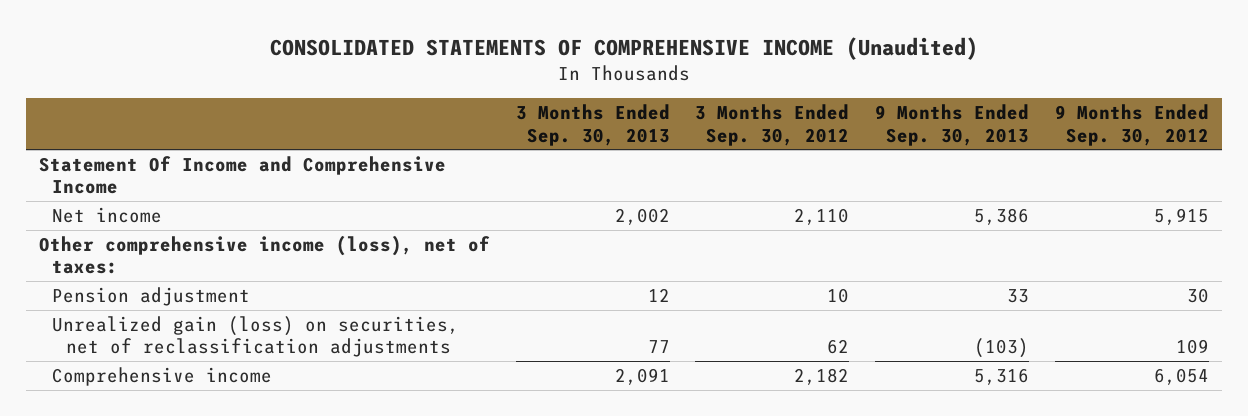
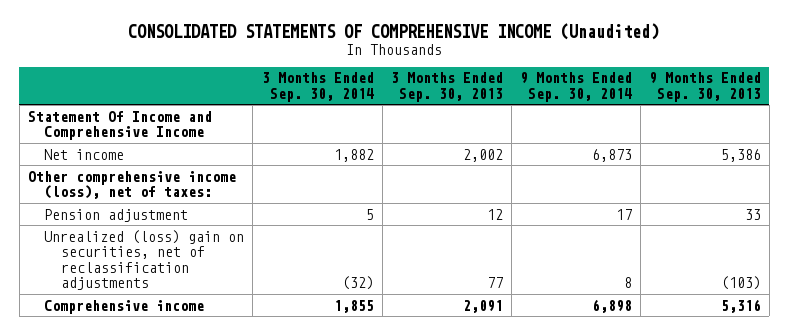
[695,103,850,146] 3 Months Ended Sep. 30, 2012 -> none
[1054,103,1209,146] 9 Months Ended Sep. 30, 2012 -> none
none -> [261,72,374,103] 3 Months Ended Sep. 30, 2014
none -> [519,72,632,103] 9 Months Ended Sep. 30, 2014
[52,315,460,358] Unrealized gain (loss) on securities, net of reclassification adjustments -> [44,229,245,291] Unrealized (loss) gain on securities, net of reclassification adjustments

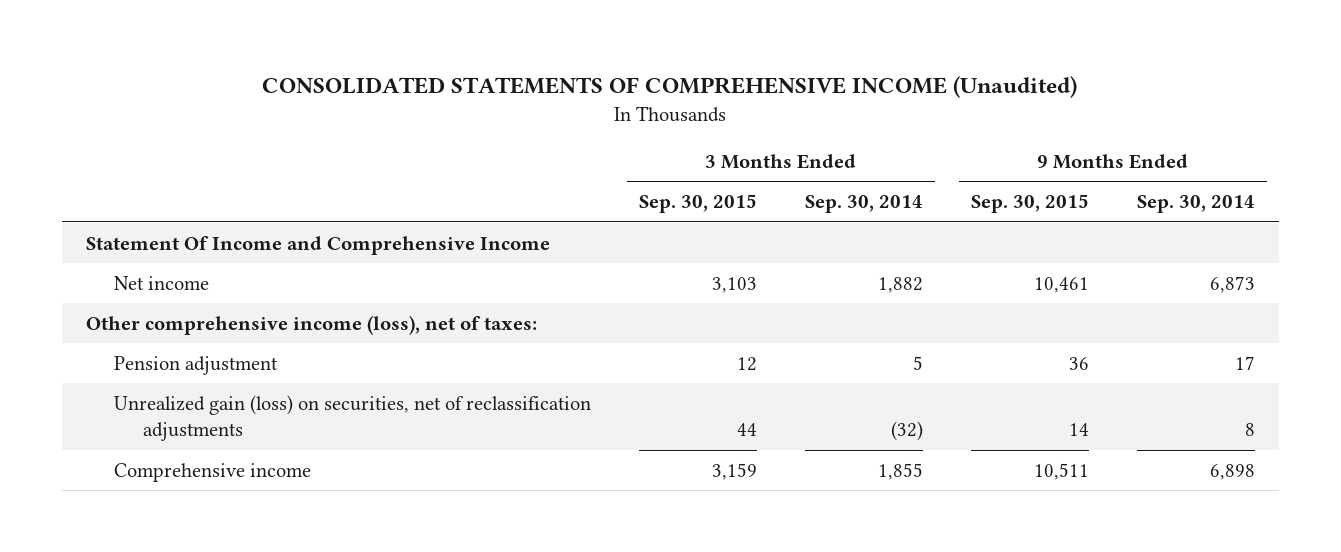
[390,72,503,103] 3 Months Ended Sep. 30, 2013 -> none
[648,72,761,103] 9 Months Ended Sep. 30, 2013 -> none
none -> [639,194,758,214] Sep. 30, 2015
none -> [970,194,1089,214] Sep. 30, 2015
[44,229,245,291] Unrealized (loss) gain on securities, net of reclassification adjustments -> [114,394,592,442] Unrealized gain (loss) on securities, net of reclassification adjustments

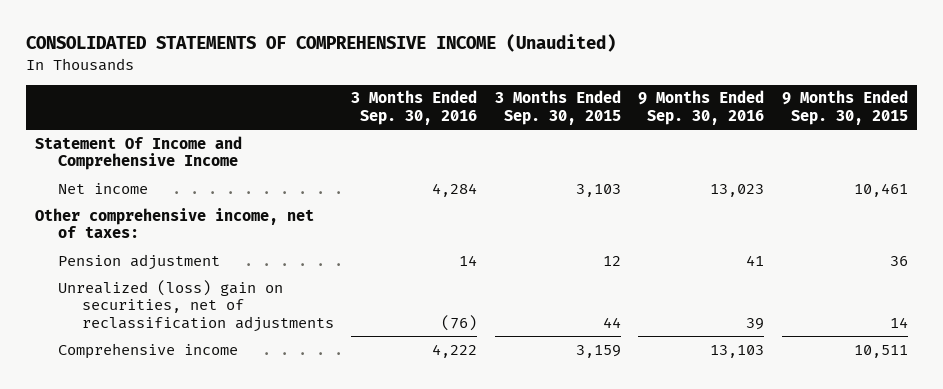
[805,195,924,214] Sep. 30, 2014 -> none
[1136,195,1255,214] Sep. 30, 2014 -> none
none -> [351,90,478,126] 3 Months Ended Sep. 30, 2016
none -> [638,90,765,126] 9 Months Ended Sep. 30, 2016
[85,314,537,335] Other comprehensive income (loss), net of taxes: -> [34,207,314,239] Other comprehensive income, net of taxes:
[114,394,592,442] Unrealized gain (loss) on securities, net of reclassification adjustments -> [58,279,334,333] Unrealized (loss) gain on securities, net of reclassification adjustments

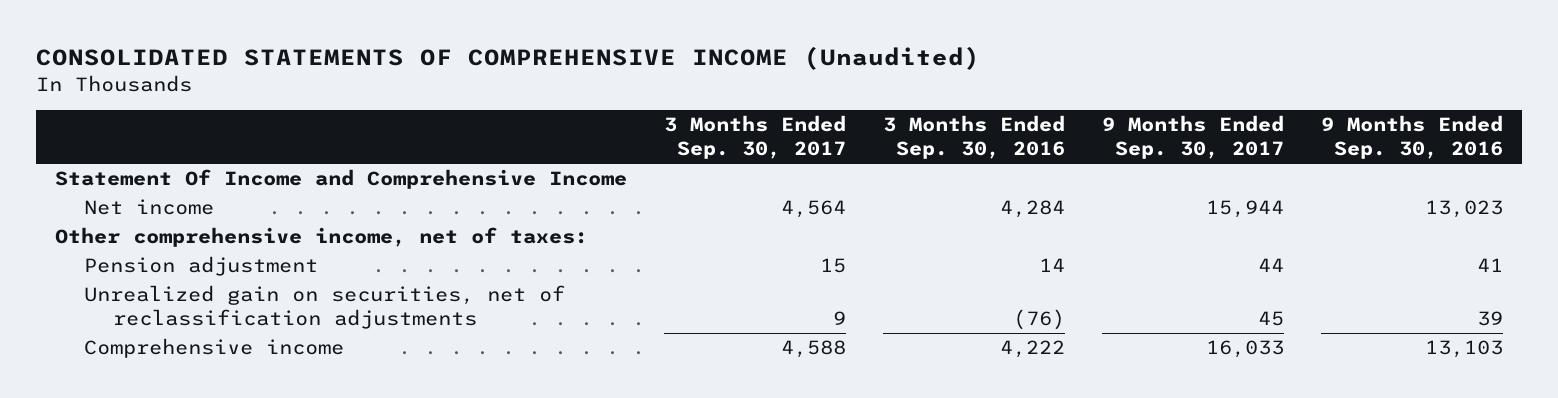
[494,90,621,126] 3 Months Ended Sep. 30, 2015 -> none
[781,90,908,126] 9 Months Ended Sep. 30, 2015 -> none
none -> [663,115,846,160] 3 Months Ended Sep. 30, 2017
none -> [1101,115,1284,160] 9 Months Ended Sep. 30, 2017
[58,279,334,333] Unrealized (loss) gain on securities, net of reclassification adjustments -> [83,285,565,330] Unrealized gain on securities, net of reclassification adjustments

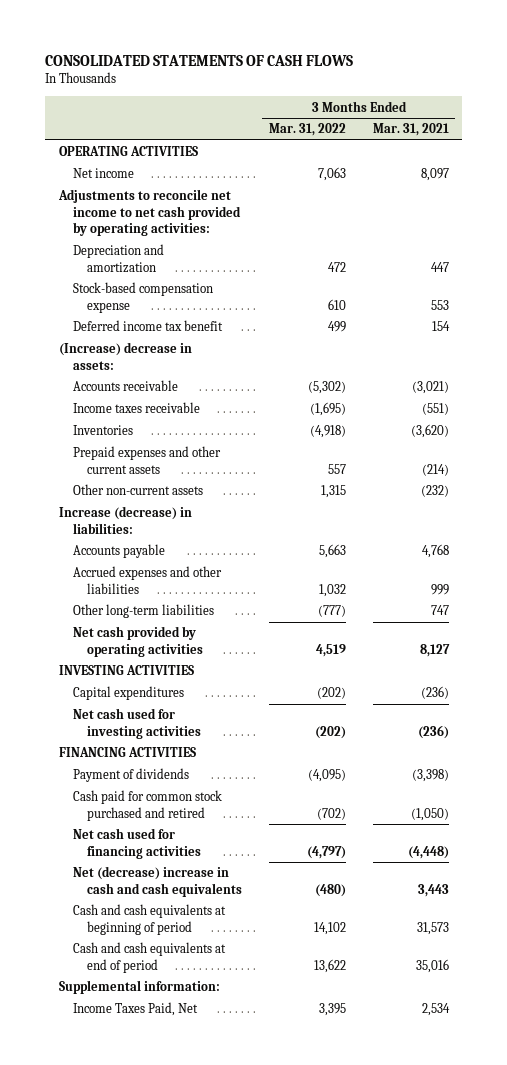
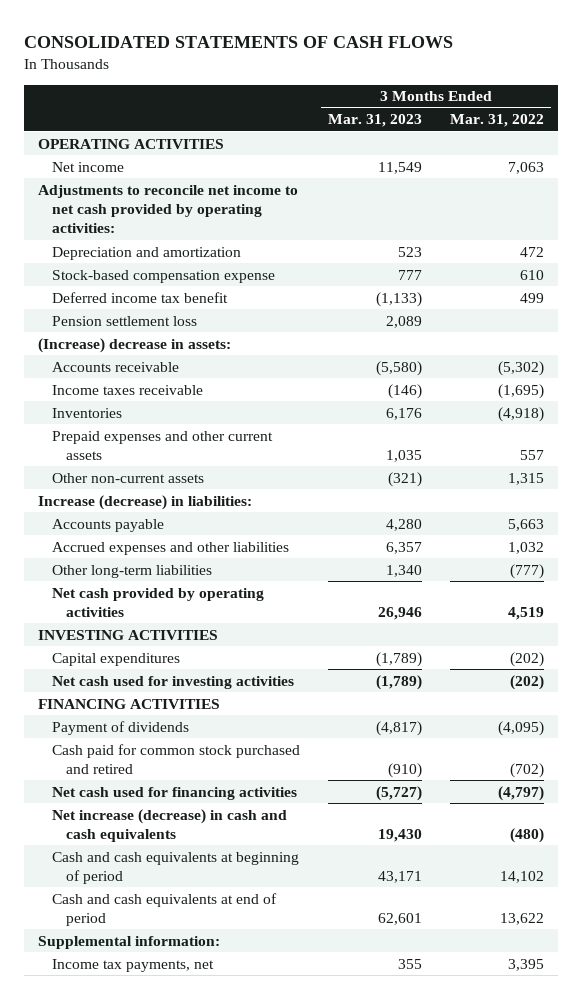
[372,123,449,137] Mar. 31, 2021 -> none
none -> [327,114,422,128] Mar. 31, 2023
none -> [52,315,198,326] Pension settlement loss
[72,866,243,897] Net (decrease) increase in cash and cash equivalents -> [52,808,288,842] Net increase (decrease) in cash and cash equivalents
[72,1002,198,1017] Income Taxes Paid, Net -> [52,958,215,972] Income tax payments, net

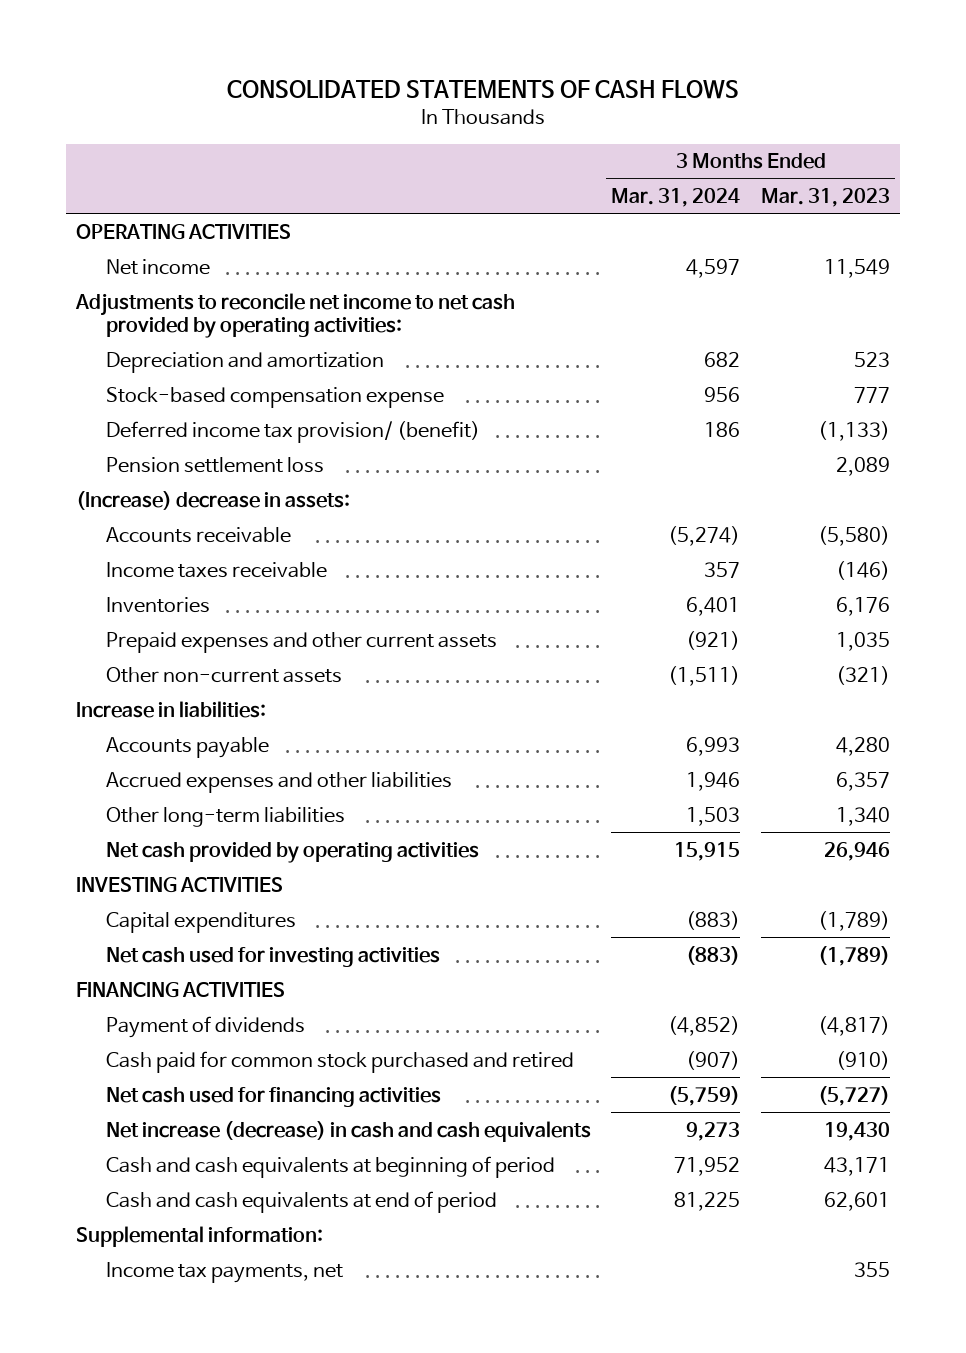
[449,114,544,128] Mar. 31, 2022 -> none
none -> [611,188,741,208] Mar. 31, 2024
[52,291,229,303] Deferred income tax benefit -> [105,420,480,443] Deferred income tax provision/ (benefit)
[38,494,253,510] Increase (decrease) in liabilities: -> [76,700,267,718] Increase in liabilities:

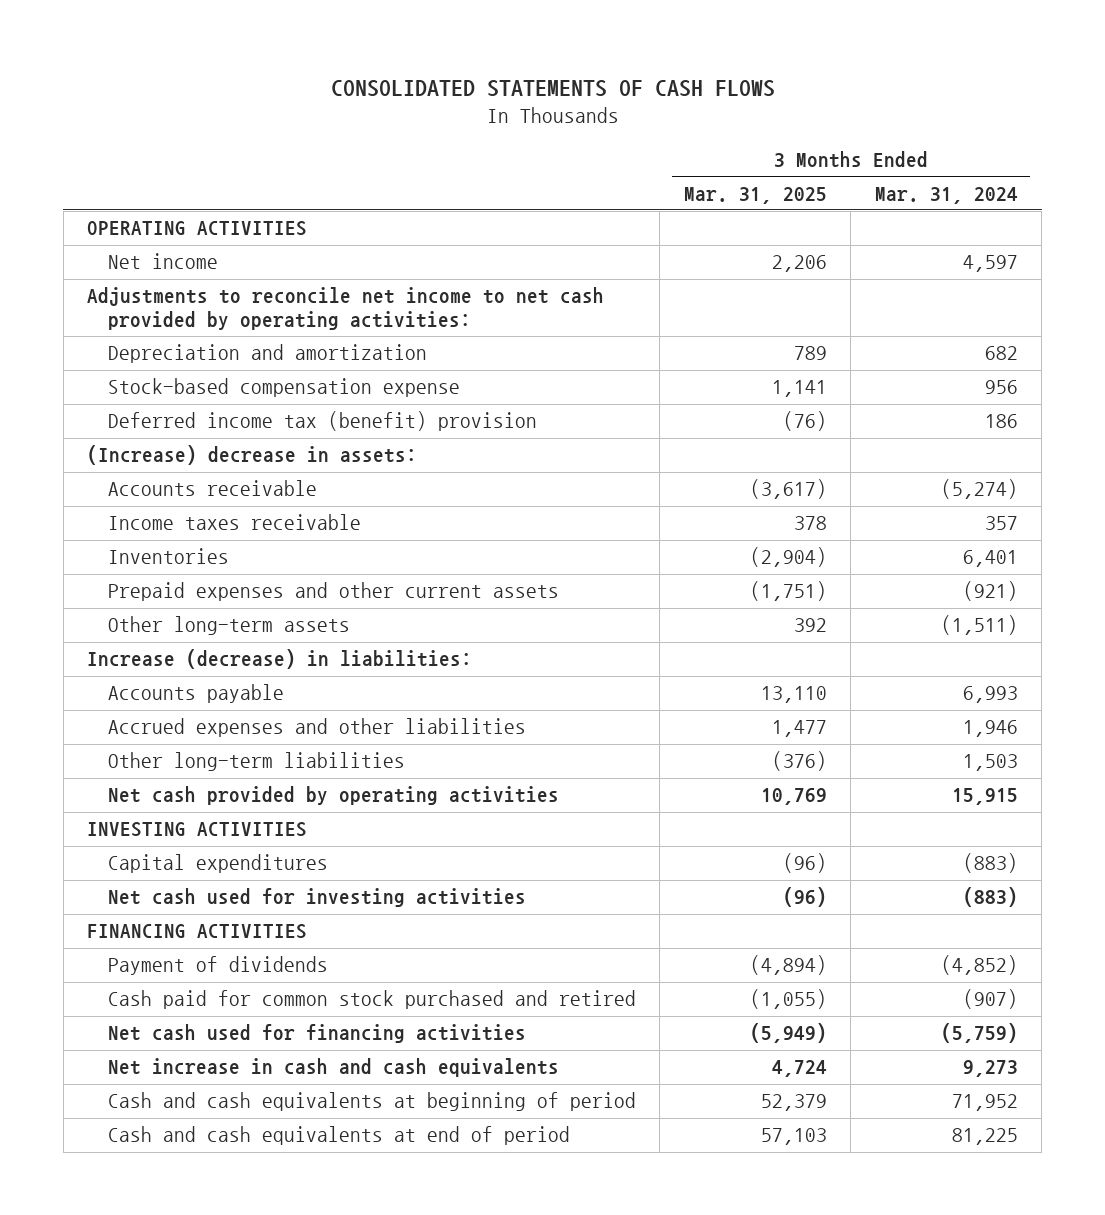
[761,188,891,208] Mar. 31, 2023 -> none
none -> [683,186,827,204] Mar. 31, 2025
[105,456,324,473] Pension settlement loss -> none
[105,420,480,443] Deferred income tax provision/ (benefit) -> [107,411,537,432] Deferred income tax (benefit) provision
[105,666,342,683] Other non-current assets -> [107,616,350,636] Other long-term assets
[76,700,267,718] Increase in liabilities: -> [87,649,473,670] Increase (decrease) in liabilities:
[105,1120,591,1142] Net increase (decrease) in cash and cash equivalents -> [107,1058,559,1078] Net increase in cash and cash equivalents
[76,1225,324,1247] Supplemental information: -> none
[105,1261,343,1283] Income tax payments, net -> none

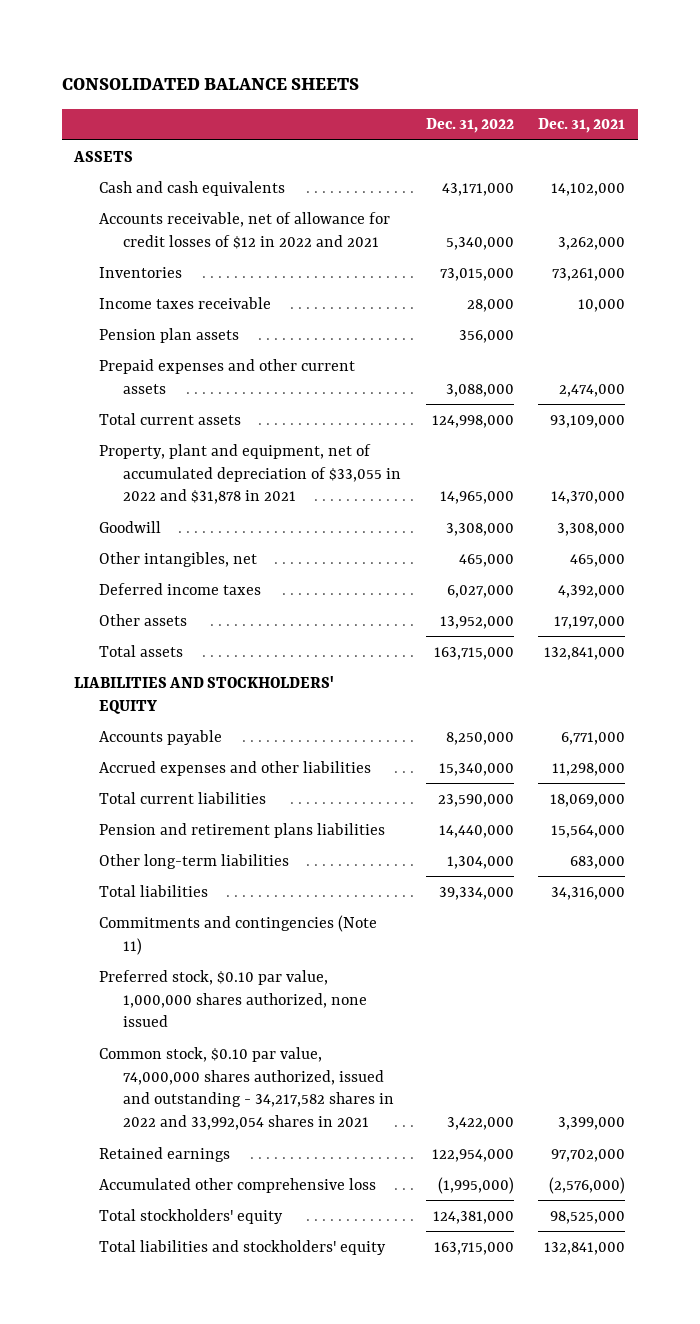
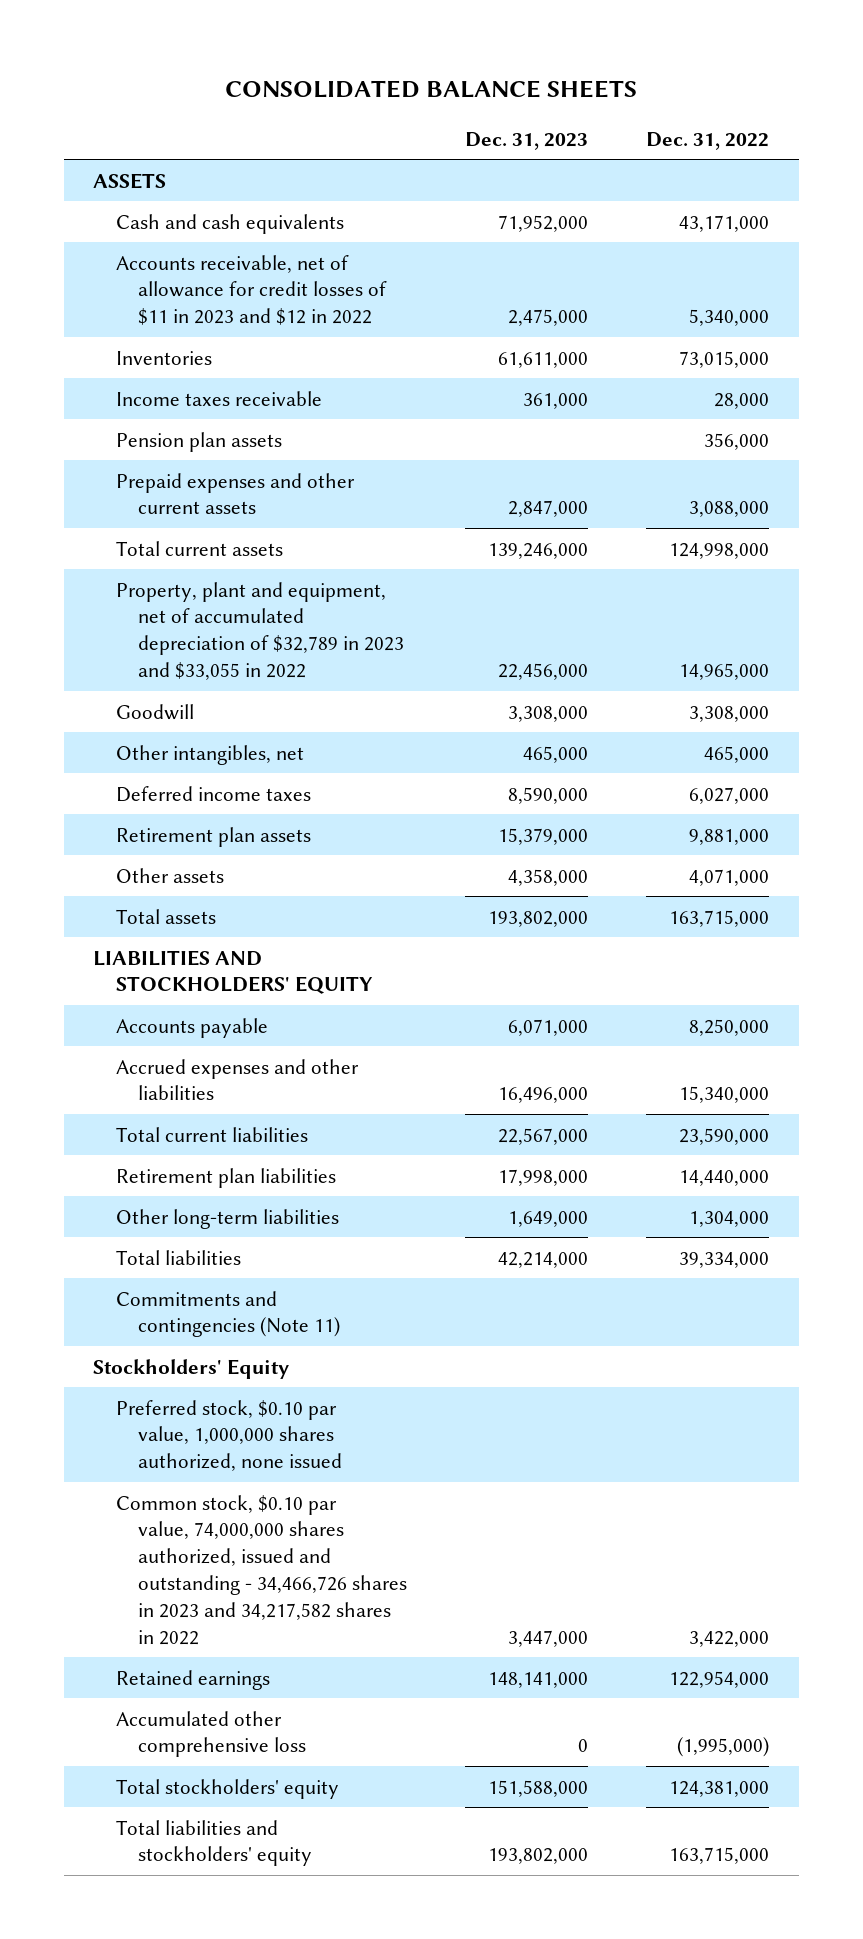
[538,118,626,134] Dec. 31, 2021 -> none
none -> [465,131,589,150] Dec. 31, 2023
[98,211,390,249] Accounts receivable, net of allowance for credit losses of $12 in 2022 and 2021 -> [115,254,388,326] Accounts receivable, net of allowance for credit losses of $11 in 2023 and $12 in 2022
[98,443,402,505] Property, plant and equipment, net of accumulated depreciation of $33,055 in 2022 and $31,878 in 2021 -> [115,581,405,680] Property, plant and equipment, net of accumulated depreciation of $32,789 in 2023 and $33,055 in 2022
none -> [115,826,311,847] Retirement plan assets
[439,615,514,629] 13,952,000 -> [689,868,770,886] 4,071,000
[98,822,385,838] Pension and retirement plans liabilities -> [115,1167,336,1188] Retirement plan liabilities
none -> [93,1358,290,1379] Stockholders' Equity
[98,1046,395,1131] Common stock, $0.10 par value, 74,000,000 shares authorized, issued and outstanding - 34,217,582 shares in 2022 and 33,992,054 shares in 2021 -> [115,1494,408,1645] Common stock, $0.10 par value, 74,000,000 shares authorized, issued and outstanding - 34,466,726 shares in 2023 and 34,217,582 shares in 2022

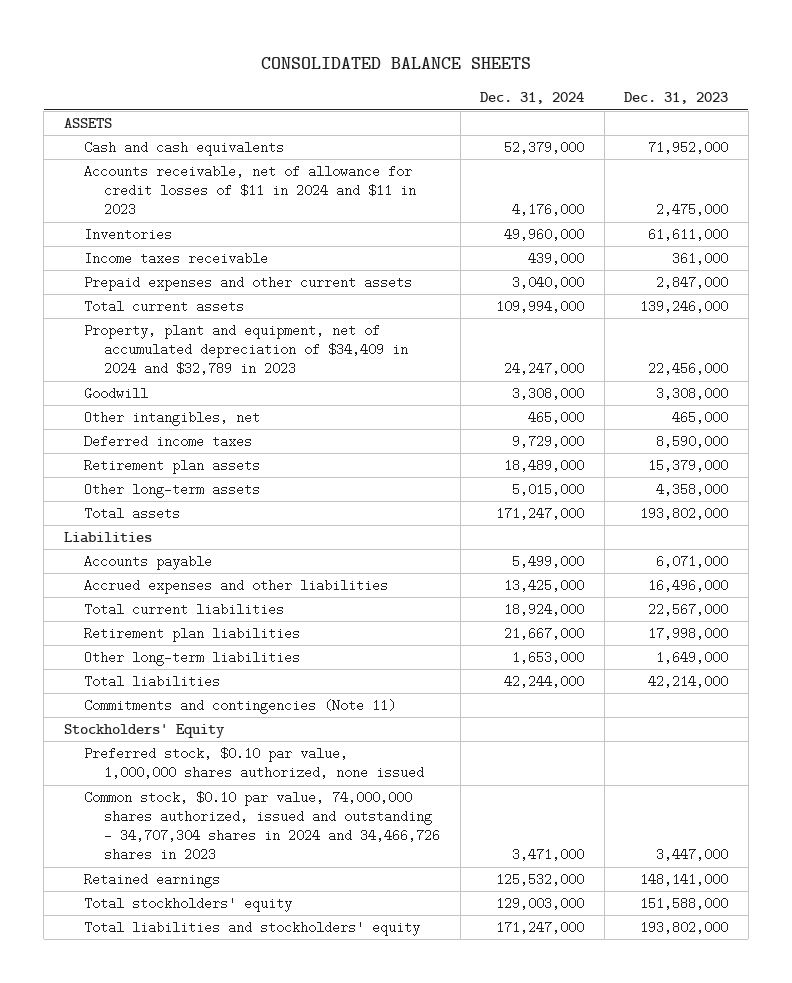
[646,131,770,150] Dec. 31, 2022 -> none
none -> [480,92,585,105] Dec. 31, 2024
[115,254,388,326] Accounts receivable, net of allowance for credit losses of $11 in 2023 and $12 in 2022 -> [84,165,417,217] Accounts receivable, net of allowance for credit losses of $11 in 2024 and $11 in 2023
[115,431,282,452] Pension plan assets -> none
[115,581,405,680] Property, plant and equipment, net of accumulated depreciation of $32,789 in 2023 and $33,055 in 2022 -> [84,324,409,376] Property, plant and equipment, net of accumulated depreciation of $34,409 in 2024 and $32,789 in 2023
[115,867,224,883] Other assets -> [84,483,261,499] Other long-term assets
[93,949,373,995] LIABILITIES AND STOCKHOLDERS' EQUITY -> none
none -> [63,532,152,544] Liabilities
[115,1494,408,1645] Common stock, $0.10 par value, 74,000,000 shares authorized, issued and outstanding - 34,466,726 shares in 2023 and 34,217,582 shares in 2022 -> [84,791,441,862] Common stock, $0.10 par value, 74,000,000 shares authorized, issued and outstanding - 34,707,304 shares in 2024 and 34,466,726 shares in 2023
[115,1710,307,1758] Accumulated other comprehensive loss -> none

